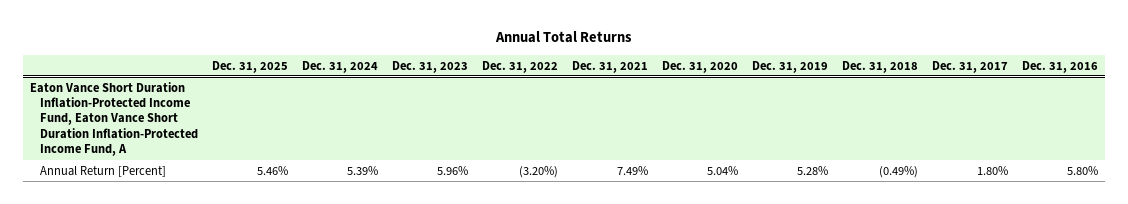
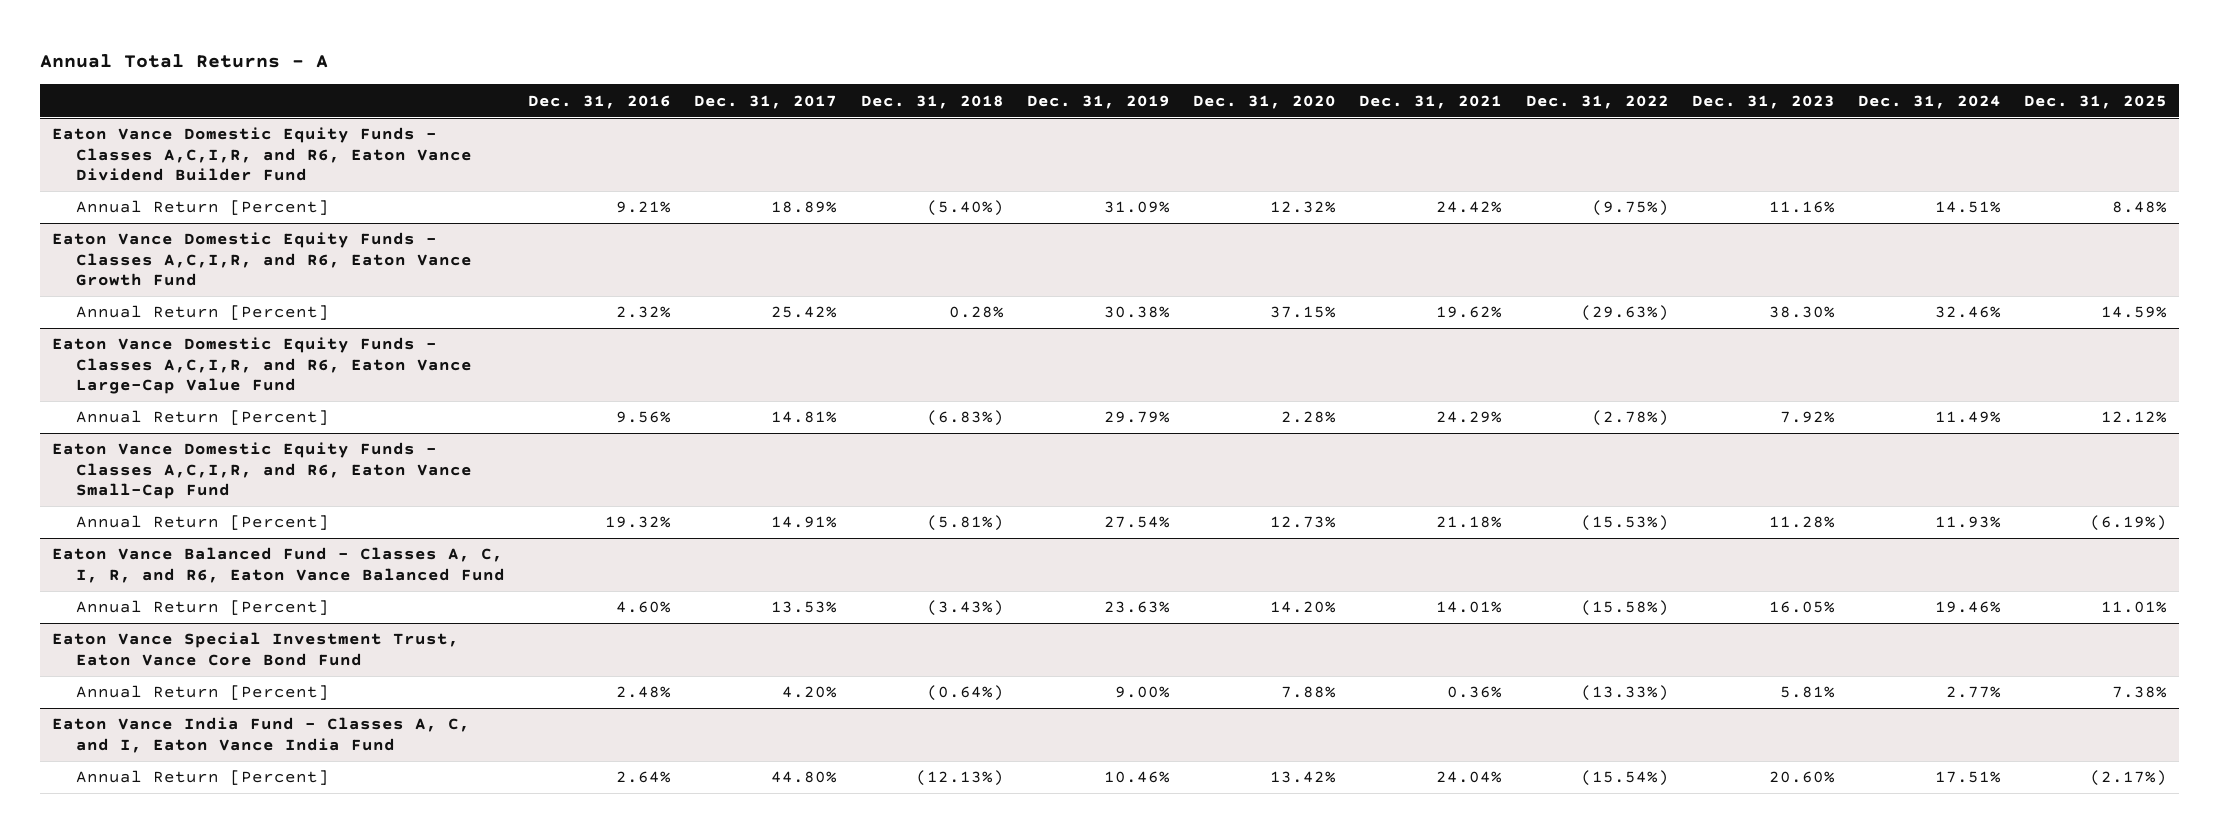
[495,31,633,44] Annual Total Returns -> [40,53,329,68] Annual Total Returns - A
[29,81,199,157] Eaton Vance Short Duration Inflation-Protected Income Fund, Eaton Vance Short Duration Inflation-Protected Income Fund, A -> none
none -> [51,127,472,182] Eaton Vance Domestic Equity Funds - Classes A,C,I,R, and R6, Eaton Vance Dividend Builder Fund
[257,165,289,175] 5.46% -> [2112,201,2168,214] 8.48%
[347,165,379,175] 5.39% -> [1934,201,2001,214] 14.51%
[437,165,469,175] 5.96% -> [1768,201,1835,214] 11.16%
[519,165,559,178] (3.20%) -> [1591,200,1669,217] (9.75%)
[617,165,649,175] 7.49% -> [1436,201,1503,214] 24.42%
[707,165,739,175] 5.04% -> [1270,201,1337,214] 12.32%
[797,165,829,175] 5.28% -> [1103,201,1170,214] 31.09%
[879,165,919,178] (0.49%) -> [926,200,1004,217] (5.40%)
[977,165,1009,175] 1.80% -> [771,201,838,214] 18.89%
[1067,165,1099,175] 5.80% -> [616,201,672,214] 9.21%
none -> [51,232,472,287] Eaton Vance Domestic Equity Funds - Classes A,C,I,R, and R6, Eaton Vance Growth Fund
none -> [75,305,329,321] Annual Return [Percent]
none -> [51,337,472,395] Eaton Vance Domestic Equity Funds - Classes A,C,I,R, and R6, Eaton Vance Large-Cap Value Fund
none -> [75,410,329,426] Annual Return [Percent]
none -> [51,442,472,500] Eaton Vance Domestic Equity Funds - Classes A,C,I,R, and R6, Eaton Vance Small-Cap Fund
none -> [75,515,329,531] Annual Return [Percent]
none -> [51,547,505,583] Eaton Vance Balanced Fund - Classes A, C, I, R, and R6, Eaton Vance Balanced Fund
none -> [75,600,329,616] Annual Return [Percent]
none -> [51,632,459,666] Eaton Vance Special Investment Trust, Eaton Vance Core Bond Fund
none -> [75,685,329,701] Annual Return [Percent]
none -> [51,717,470,753] Eaton Vance India Fund - Classes A, C, and I, Eaton Vance India Fund
none -> [75,770,329,786] Annual Return [Percent]

